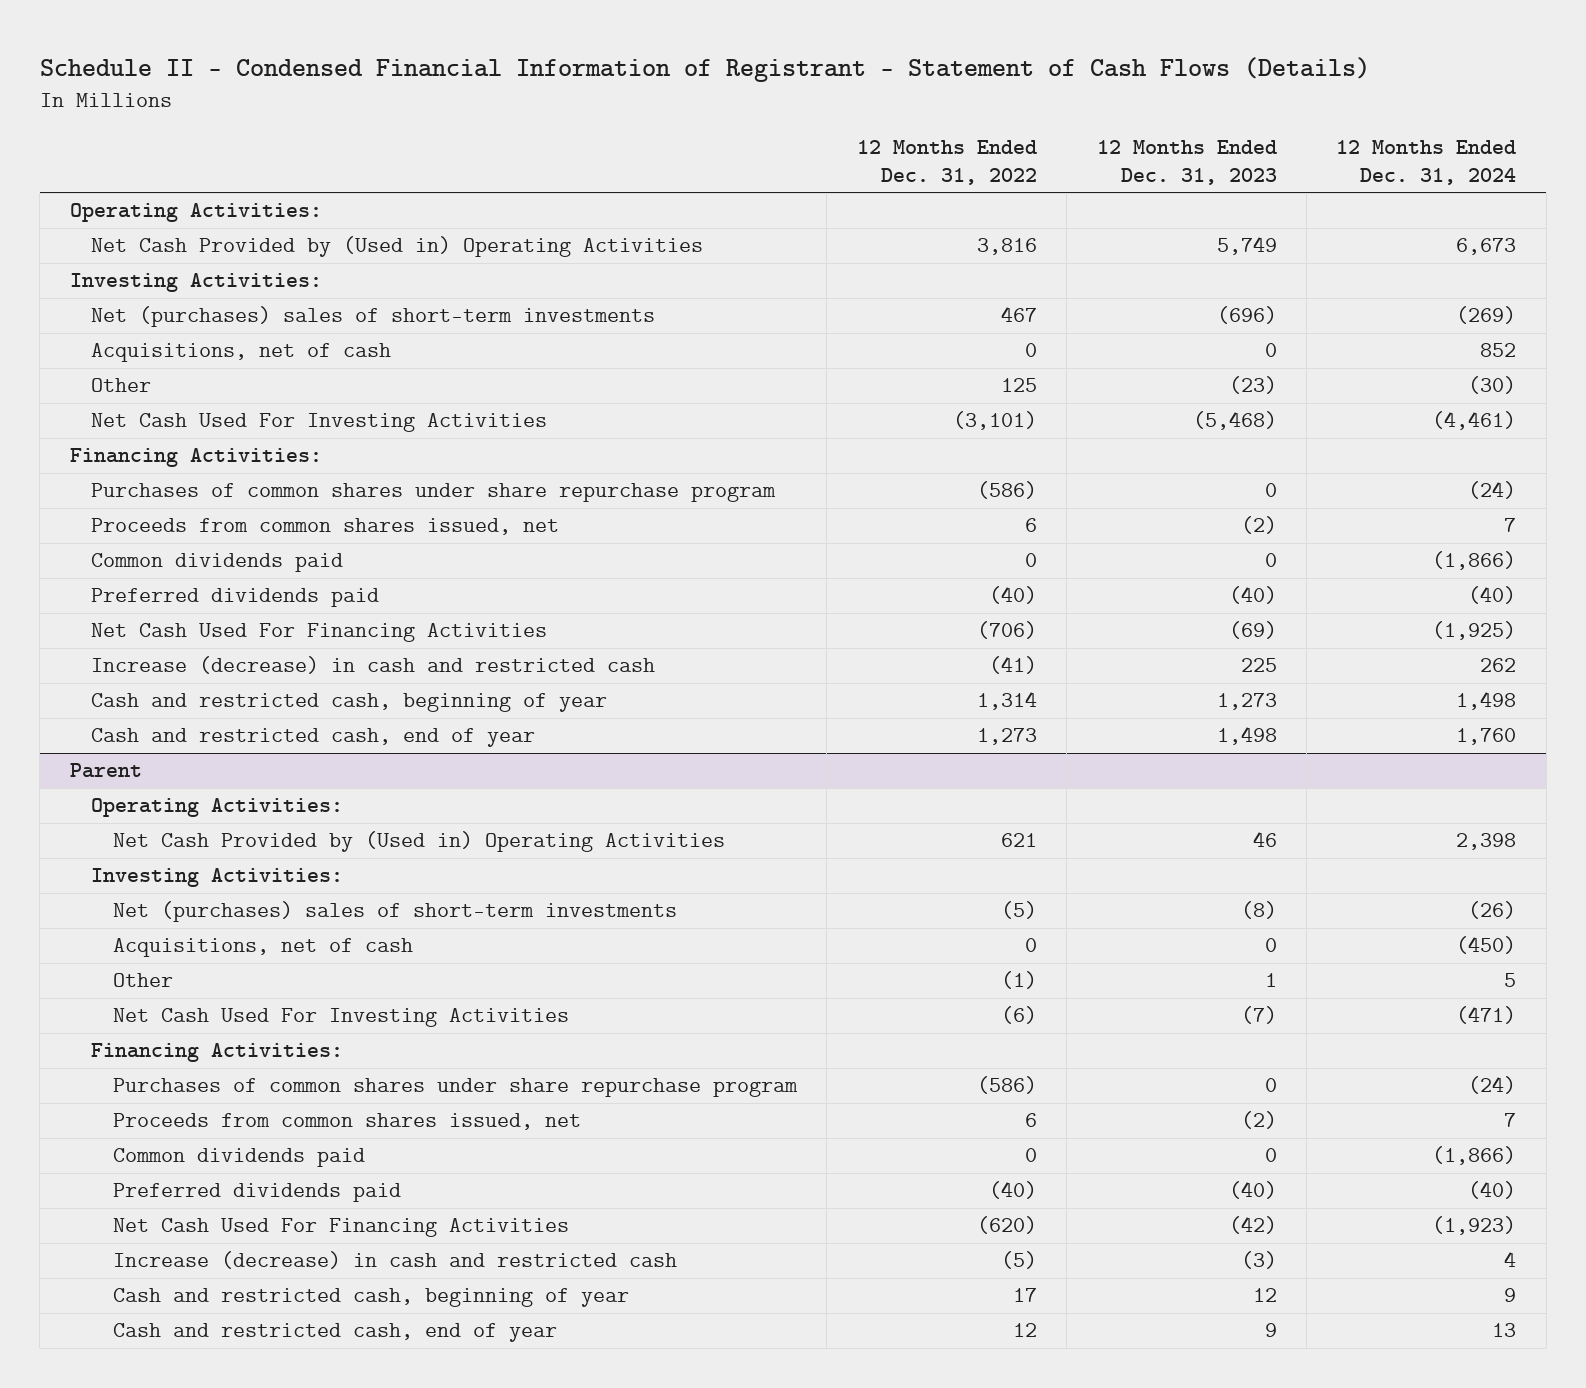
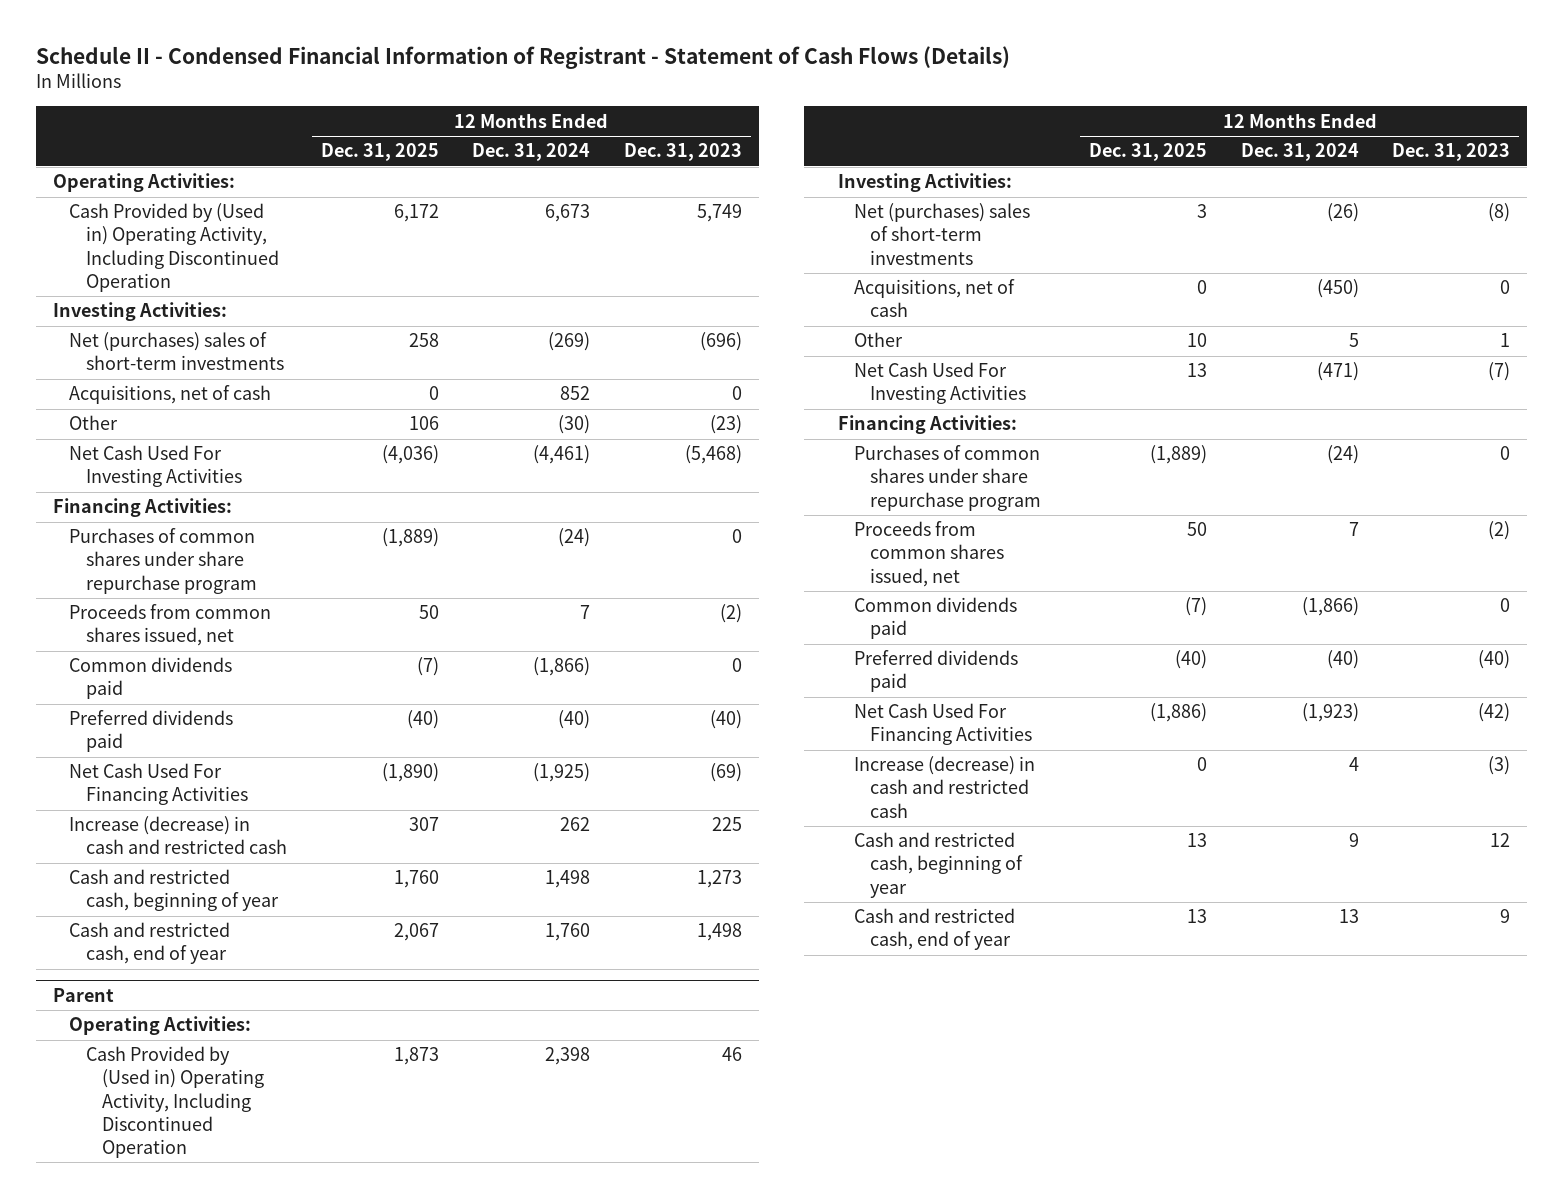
[856,140,1037,186] 12 Months Ended Dec. 31, 2022 -> none
none -> [320,143,439,162] Dec. 31, 2025
[91,236,704,258] Net Cash Provided by (Used in) Operating Activities -> [69,203,279,292] Cash Provided by (Used in) Operating Activity, Including Discontinued Operation
[112,831,725,853] Net Cash Provided by (Used in) Operating Activities -> [85,1046,265,1158] Cash Provided by (Used in) Operating Activity, Including Discontinued Operation

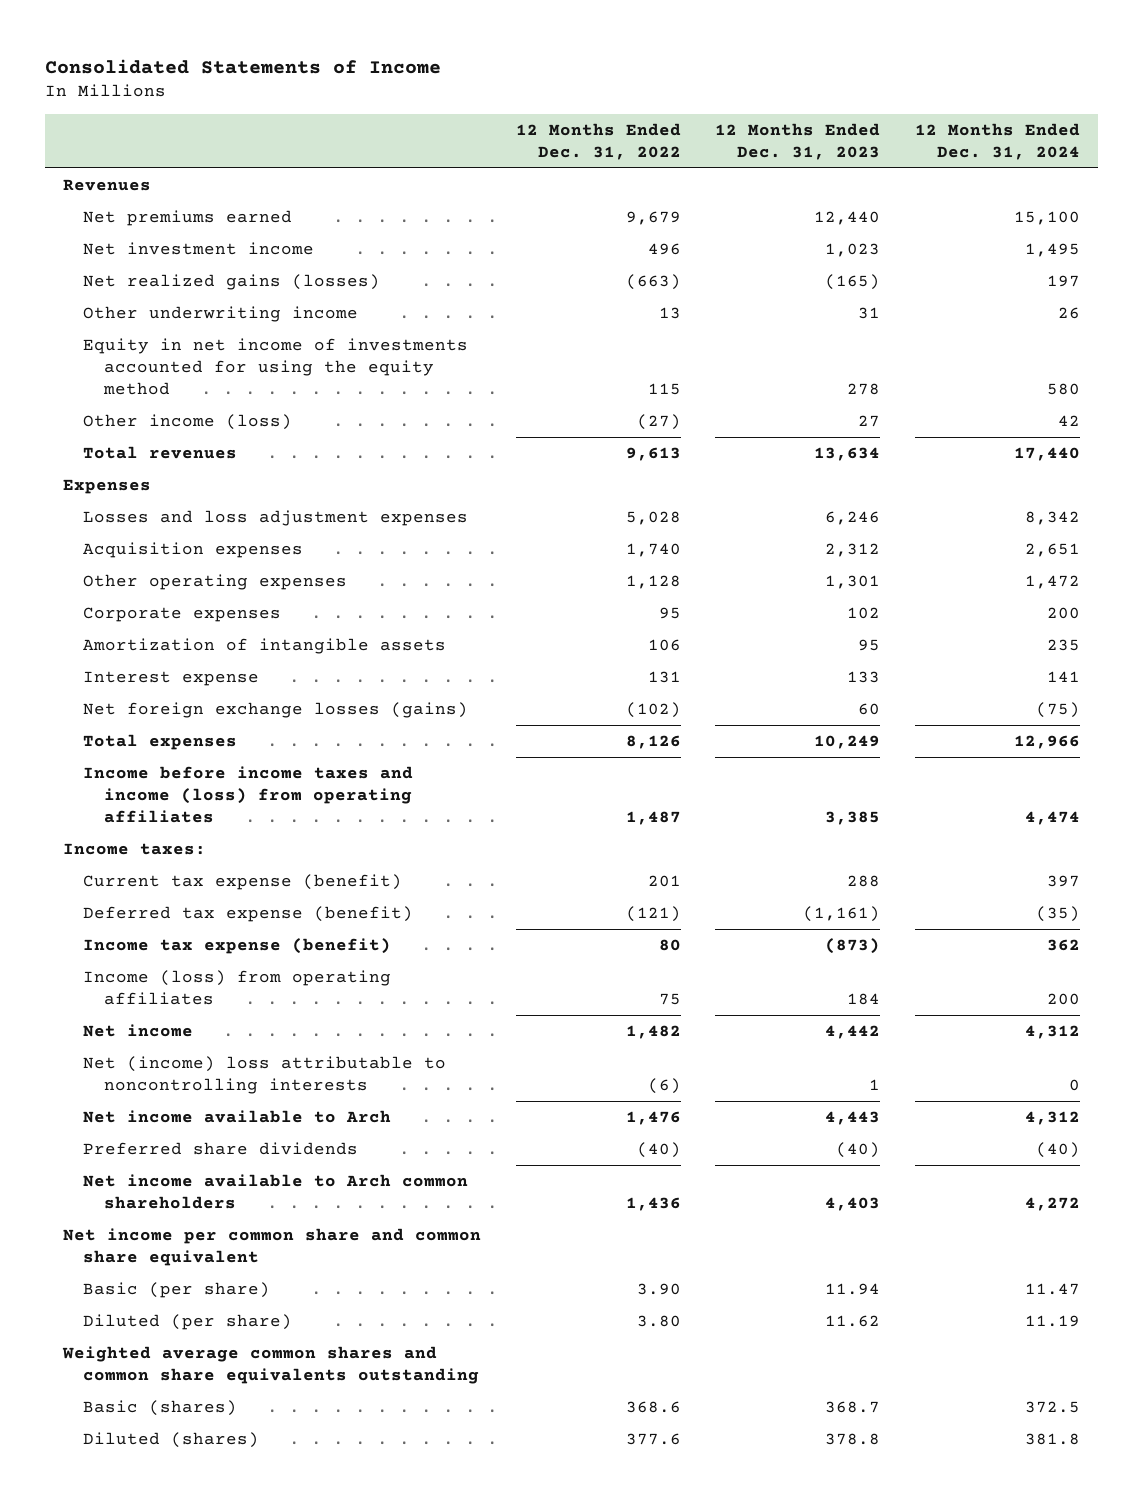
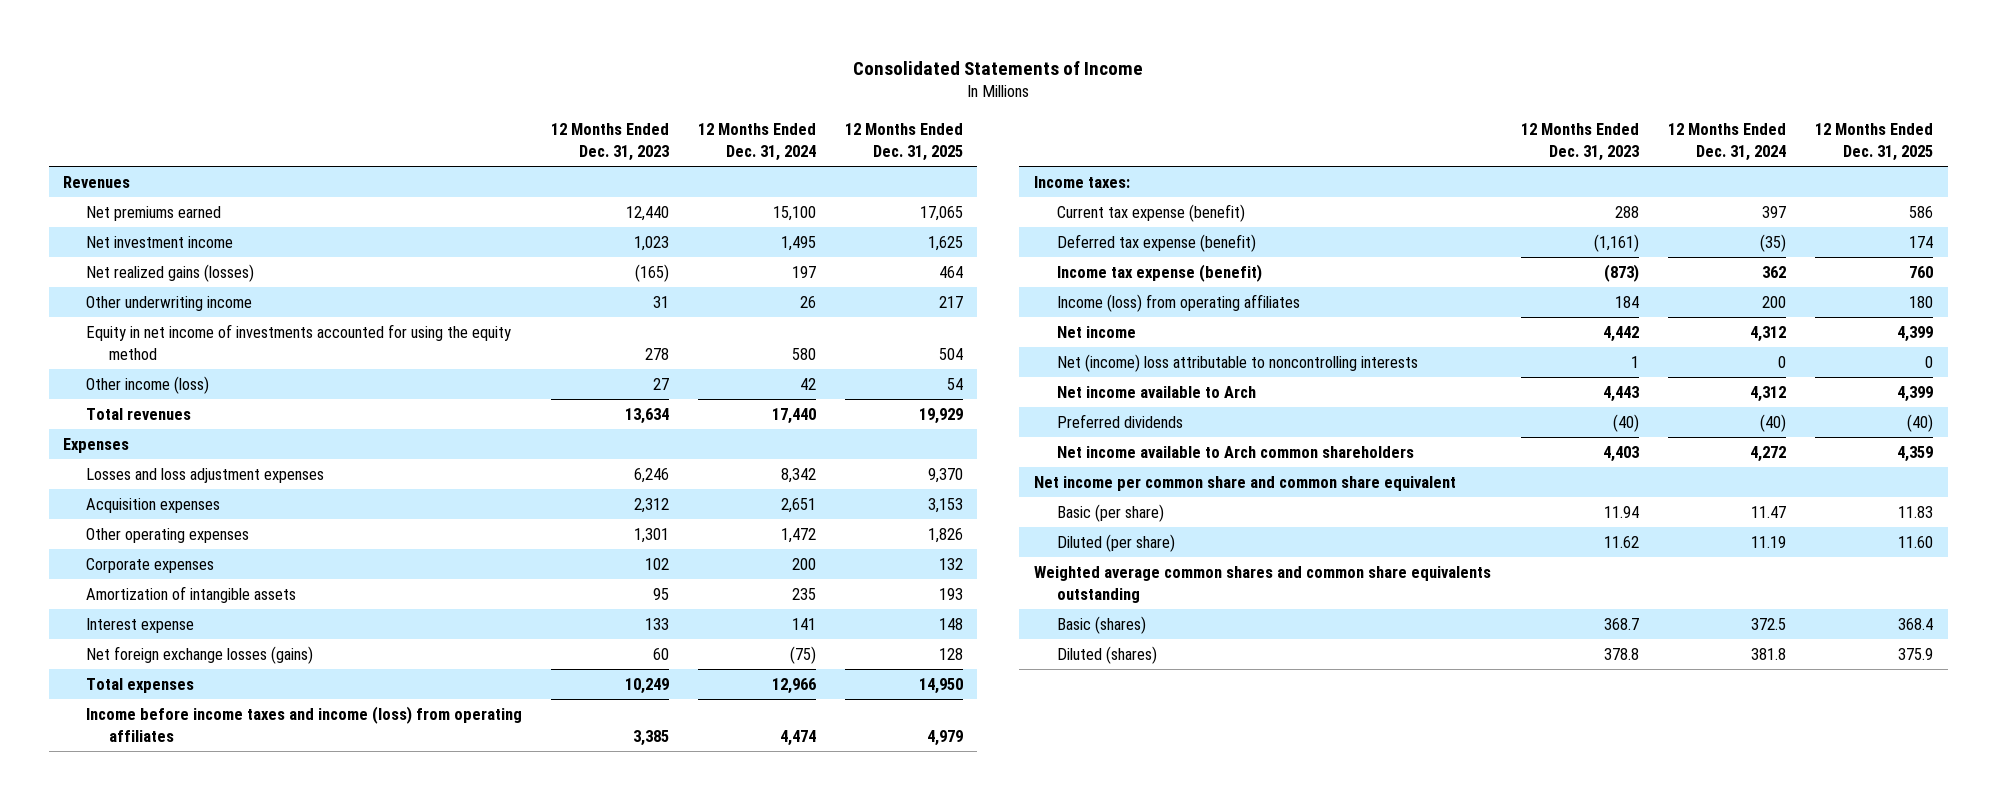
[515,122,681,160] 12 Months Ended Dec. 31, 2022 -> none
none -> [844,123,963,161] 12 Months Ended Dec. 31, 2025
[83,1142,359,1156] Preferred share dividends -> [1056,414,1183,429] Preferred dividends

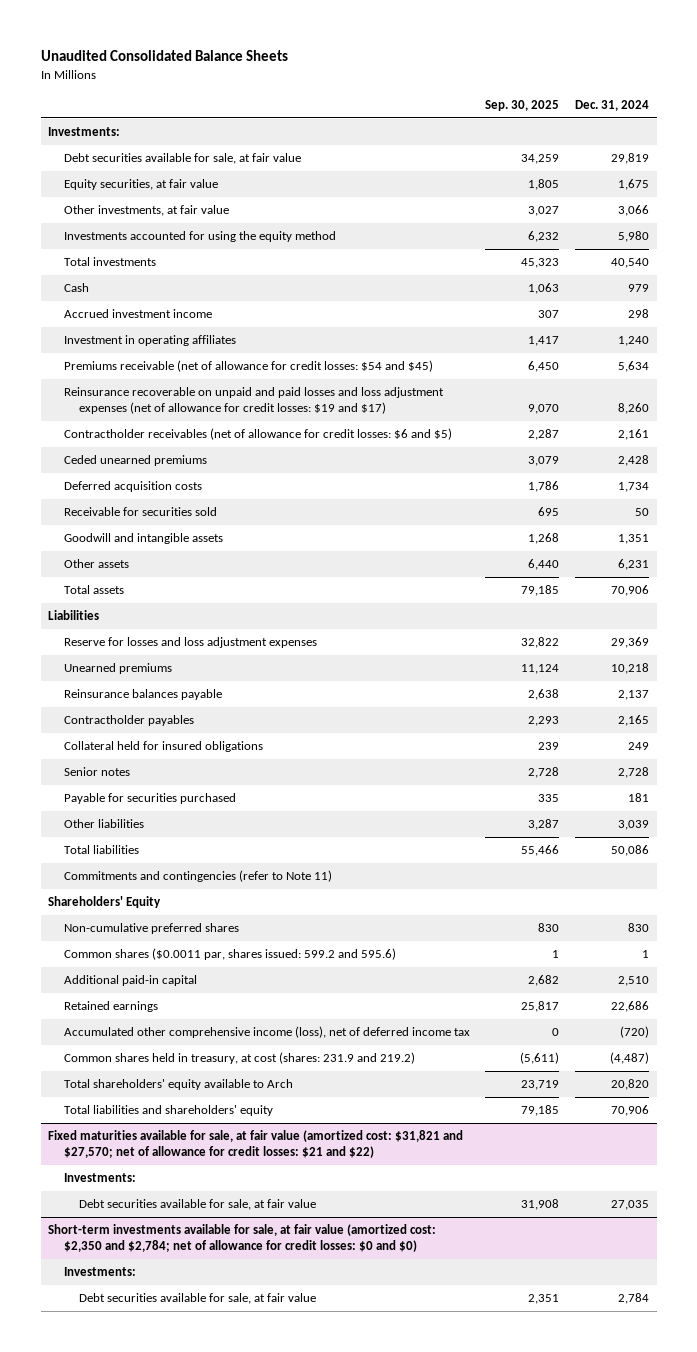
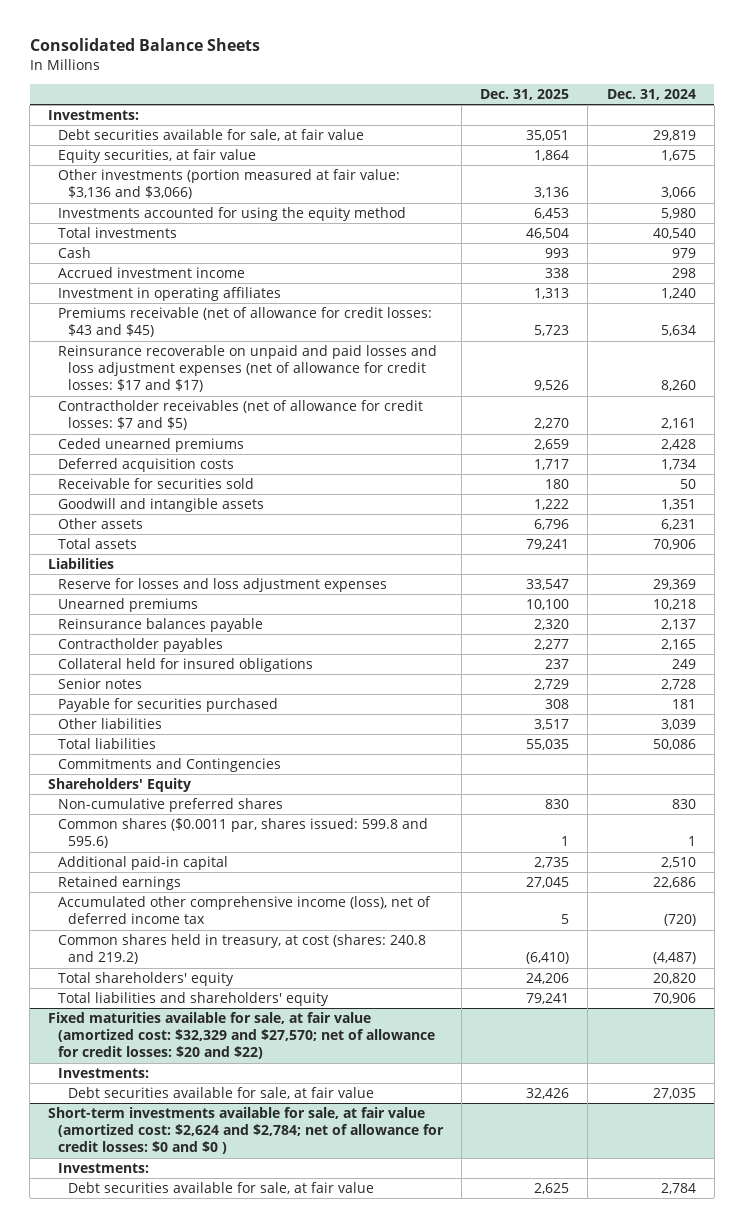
[40,49,288,61] Unaudited Consolidated Balance Sheets -> [29,38,260,52] Consolidated Balance Sheets
[485,99,560,111] Sep. 30, 2025 -> none
none -> [480,89,570,101] Dec. 31, 2025
[63,205,229,217] Other investments, at fair value -> [58,169,401,200] Other investments (portion measured at fair value: $3,136 and $3,066)
[63,360,433,373] Premiums receivable (net of allowance for credit losses: $54 and $45) -> [58,307,433,338] Premiums receivable (net of allowance for credit losses: $43 and $45)
[63,387,444,415] Reinsurance recoverable on unpaid and paid losses and loss adjustment expenses (net of allowance for credit losses: $19 and $17) -> [58,345,438,393] Reinsurance recoverable on unpaid and paid losses and loss adjustment expenses (net of allowance for credit losses: $17 and $17)
[63,428,452,441] Contractholder receivables (net of allowance for credit losses: $6 and $5) -> [58,400,424,431] Contractholder receivables (net of allowance for credit losses: $7 and $5)
[63,870,332,883] Commitments and contingencies (refer to Note 11) -> [58,758,282,773] Commitments and Contingencies
[63,948,396,961] Common shares ($0.0011 par, shares issued: 599.2 and 595.6) -> [58,818,429,849] Common shares ($0.0011 par, shares issued: 599.8 and 595.6)
[63,1052,415,1065] Common shares held in treasury, at cost (shares: 231.9 and 219.2) -> [58,934,427,965] Common shares held in treasury, at cost (shares: 240.8 and 219.2)
[63,1079,293,1091] Total shareholders' equity available to Arch -> [58,972,235,987] Total shareholders' equity
[48,1130,464,1159] Fixed maturities available for sale, at fair value (amortized cost: $31,821 and $27,570; net of allowance for credit losses: $21 and $22) -> [48,1012,436,1060] Fixed maturities available for sale, at fair value (amortized cost: $32,329 and $27,570; net of allowance for credit losses: $20 and $22)
[48,1224,437,1253] Short-term investments available for sale, at fair value (amortized cost: $2,350 and $2,784; net of allowance for credit losses: $0 and $0) -> [48,1107,445,1155] Short-term investments available for sale, at fair value (amortized cost: $2,624 and $2,784; net of allowance for credit losses: $0 and $0 )

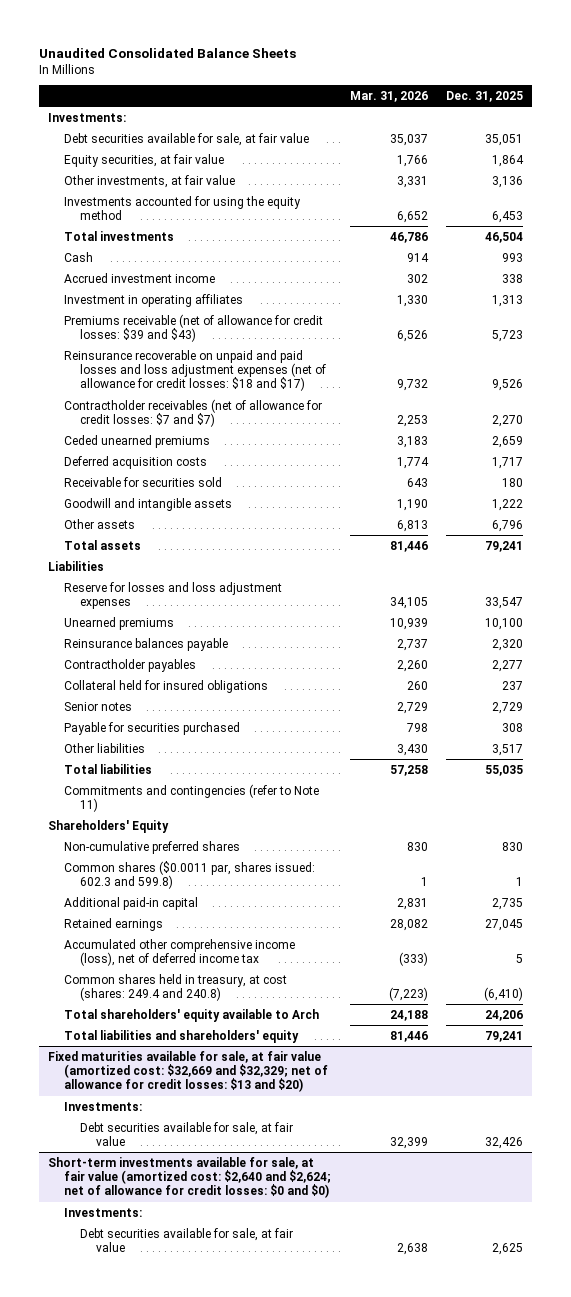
[29,38,260,52] Consolidated Balance Sheets -> [39,47,297,58] Unaudited Consolidated Balance Sheets
[606,89,696,101] Dec. 31, 2024 -> none
none -> [349,91,428,103] Mar. 31, 2026
[58,169,401,200] Other investments (portion measured at fair value: $3,136 and $3,066) -> [64,174,236,188] Other investments, at fair value
[58,307,433,338] Premiums receivable (net of allowance for credit losses: $43 and $45) -> [64,313,324,342] Premiums receivable (net of allowance for credit losses: $39 and $43)
[58,345,438,393] Reinsurance recoverable on unpaid and paid losses and loss adjustment expenses (net of allowance for credit losses: $17 and $17) -> [64,349,327,392] Reinsurance recoverable on unpaid and paid losses and loss adjustment expenses (net of allowance for credit losses: $18 and $17)
[58,400,424,431] Contractholder receivables (net of allowance for credit losses: $7 and $5) -> [64,398,323,427] Contractholder receivables (net of allowance for credit losses: $7 and $7)
[58,758,282,773] Commitments and Contingencies -> [64,783,320,812] Commitments and contingencies (refer to Note 11)
[58,818,429,849] Common shares ($0.0011 par, shares issued: 599.8 and 595.6) -> [64,860,316,889] Common shares ($0.0011 par, shares issued: 602.3 and 599.8)
[58,934,427,965] Common shares held in treasury, at cost (shares: 240.8 and 219.2) -> [64,973,288,1001] Common shares held in treasury, at cost (shares: 249.4 and 240.8)
[58,972,235,987] Total shareholders' equity -> [64,1008,320,1022] Total shareholders' equity available to Arch
[48,1012,436,1060] Fixed maturities available for sale, at fair value (amortized cost: $32,329 and $27,570; net of allowance for credit losses: $20 and $22) -> [48,1050,329,1093] Fixed maturities available for sale, at fair value (amortized cost: $32,669 and $32,329; net of allowance for credit losses: $13 and $20)
[48,1107,445,1155] Short-term investments available for sale, at fair value (amortized cost: $2,624 and $2,784; net of allowance for credit losses: $0 and $0 ) -> [48,1156,332,1199] Short-term investments available for sale, at fair value (amortized cost: $2,640 and $2,624; net of allowance for credit losses: $0 and $0)

